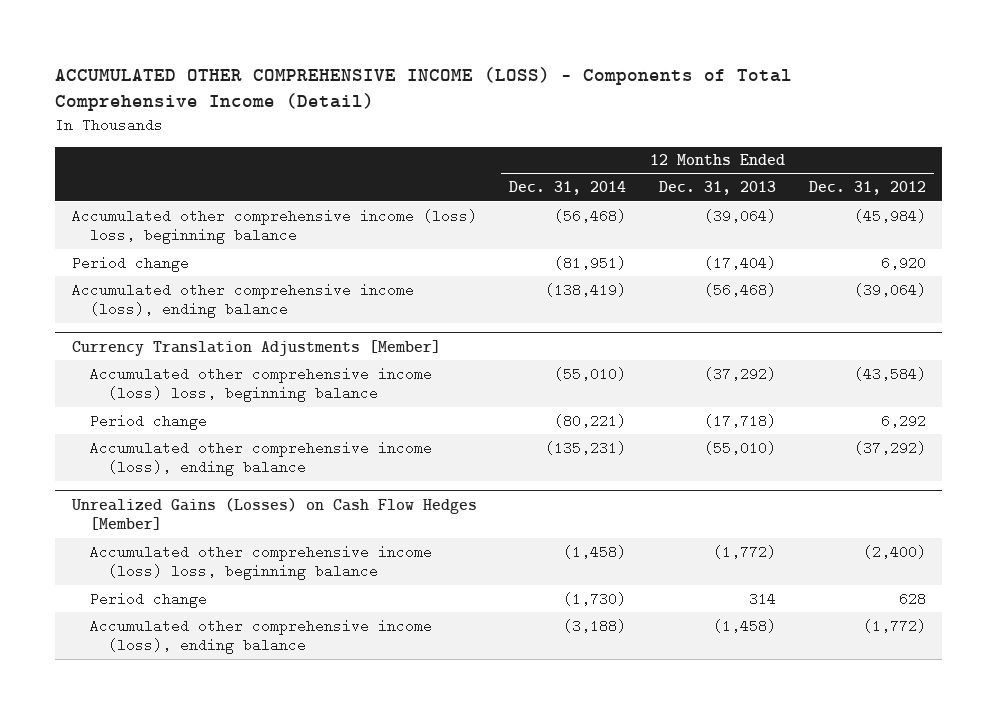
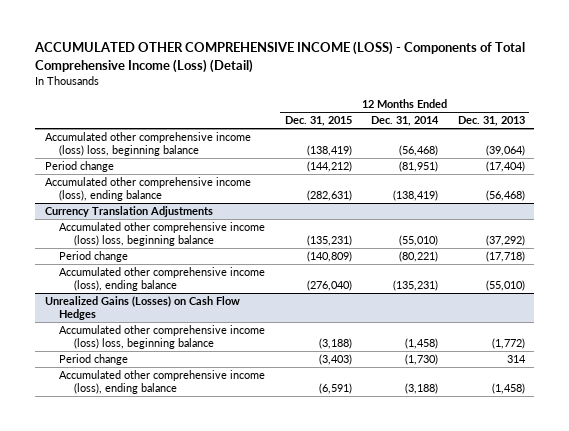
[55,67,793,112] ACCUMULATED OTHER COMPREHENSIVE INCOME (LOSS) - Components of Total Comprehensive Income (Detail) -> [34,41,526,73] ACCUMULATED OTHER COMPREHENSIVE INCOME (LOSS) - Components of Total Comprehensive Income (Loss) (Detail)
[808,181,926,196] Dec. 31, 2012 -> none
none -> [284,116,352,127] Dec. 31, 2015
[71,339,441,356] Currency Translation Adjustments [Member] -> [44,206,213,218] Currency Translation Adjustments
[70,497,477,531] Unrealized Gains (Losses) on Cash Flow Hedges [Member] -> [44,296,240,321] Unrealized Gains (Losses) on Cash Flow Hedges

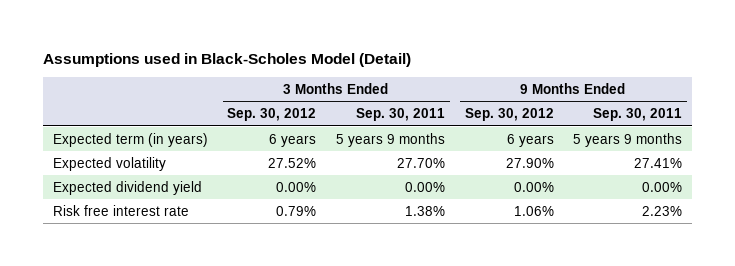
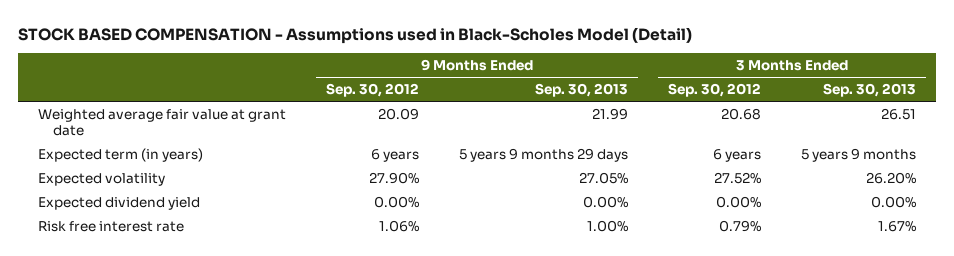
[43,53,412,68] Assumptions used in Black-Scholes Model (Detail) -> [18,26,693,44] STOCK BASED COMPENSATION - Assumptions used in Black-Scholes Model (Detail)
[356,108,446,122] Sep. 30, 2011 -> none
[593,108,683,122] Sep. 30, 2011 -> none
none -> [535,83,629,98] Sep. 30, 2013
none -> [822,83,916,98] Sep. 30, 2013
none -> [38,108,287,137] Weighted average fair value at grant date

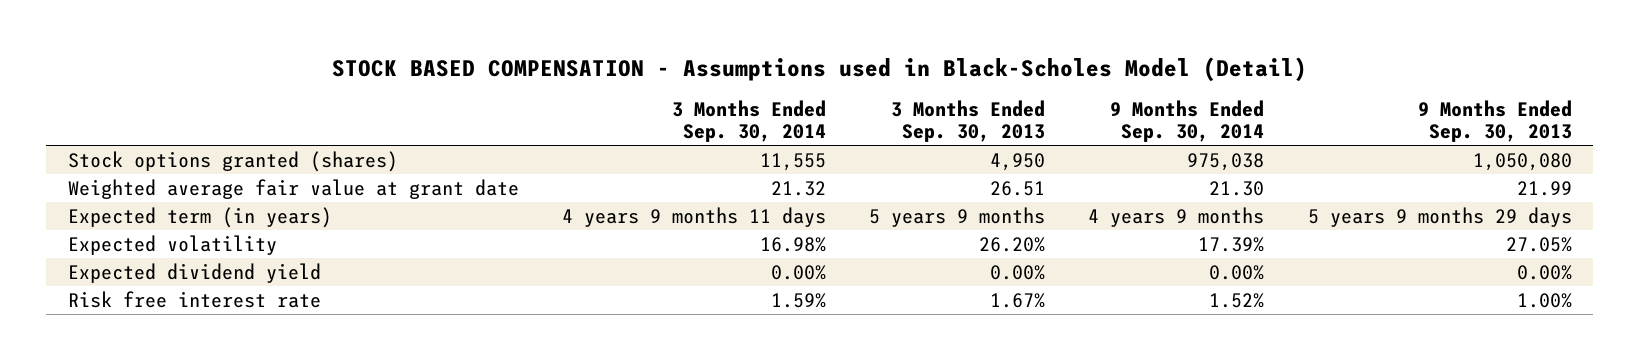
[326,83,420,98] Sep. 30, 2012 -> none
[667,83,761,98] Sep. 30, 2012 -> none
none -> [671,100,826,143] 3 Months Ended Sep. 30, 2014
none -> [1110,100,1265,143] 9 Months Ended Sep. 30, 2014
none -> [67,150,398,172] Stock options granted (shares)

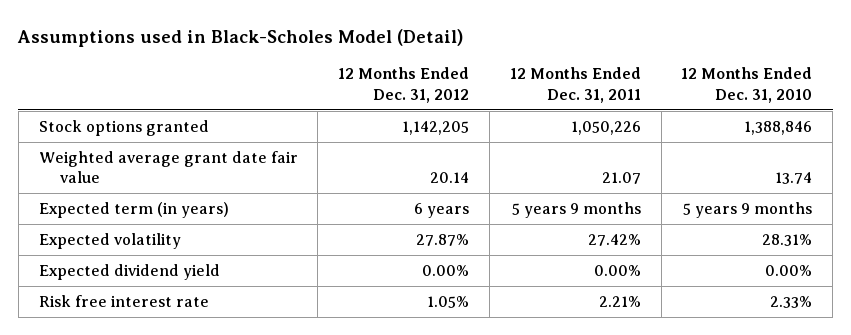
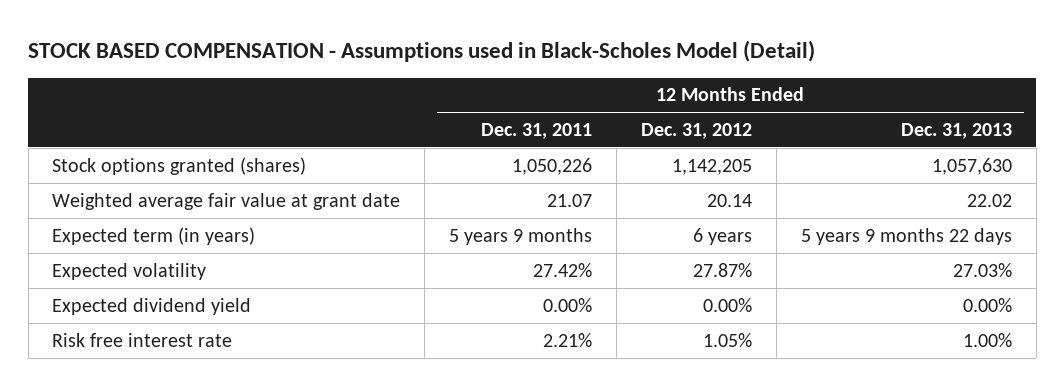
[17,28,464,47] Assumptions used in Black-Scholes Model (Detail) -> [28,40,816,63] STOCK BASED COMPENSATION - Assumptions used in Black-Scholes Model (Detail)
[681,67,813,103] 12 Months Ended Dec. 31, 2010 -> none
none -> [900,122,1012,139] Dec. 31, 2013
[38,119,209,136] Stock options granted -> [52,156,307,175] Stock options granted (shares)
[38,150,298,184] Weighted average grant date fair value -> [52,192,401,210] Weighted average fair value at grant date

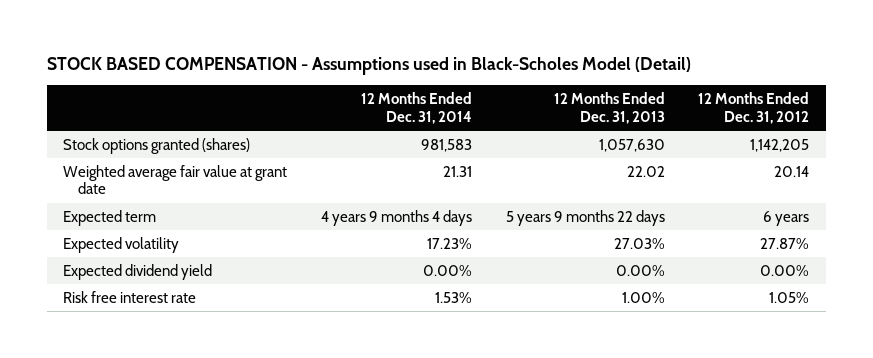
[481,122,593,139] Dec. 31, 2011 -> none
none -> [361,92,473,124] 12 Months Ended Dec. 31, 2014
[52,226,256,245] Expected term (in years) -> [63,209,157,226] Expected term

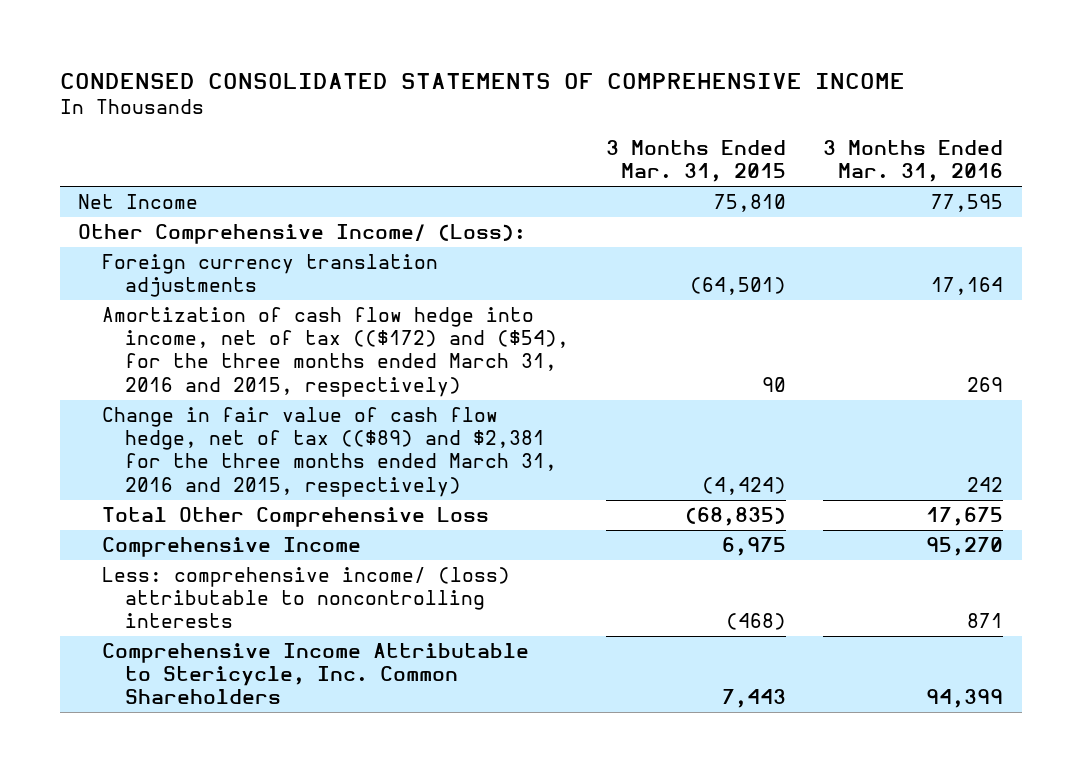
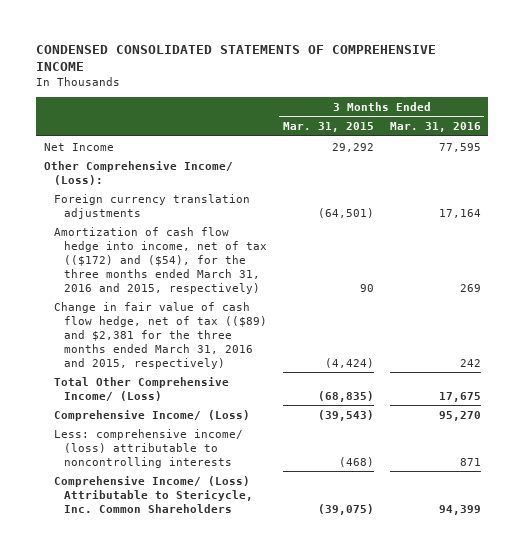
[713,194,786,213] 75,810 -> [332,142,375,152] 29,292
[101,507,489,528] Total Other Comprehensive Loss -> [54,376,230,401] Total Other Comprehensive Income/ (Loss)
[101,537,361,558] Comprehensive Income -> [54,409,251,421] Comprehensive Income/ (Loss)
[721,537,786,557] 6,975 -> [318,409,375,421] (39,543)
[101,643,529,705] Comprehensive Income Attributable to Stericycle, Inc. Common Shareholders -> [54,475,254,513] Comprehensive Income/ (Loss) Attributable to Stericycle, Inc. Common Shareholders
[721,689,786,709] 7,443 -> [318,503,375,515] (39,075)

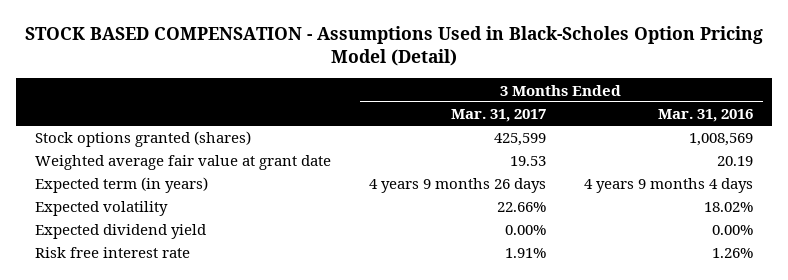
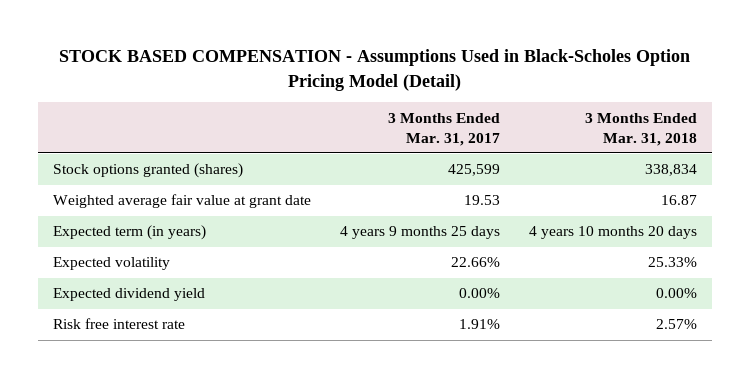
[658,108,754,122] Mar. 31, 2016 -> none
none -> [585,112,698,146] 3 Months Ended Mar. 31, 2018
[369,178,547,194] 4 years 9 months 26 days -> [340,226,501,240] 4 years 9 months 25 days

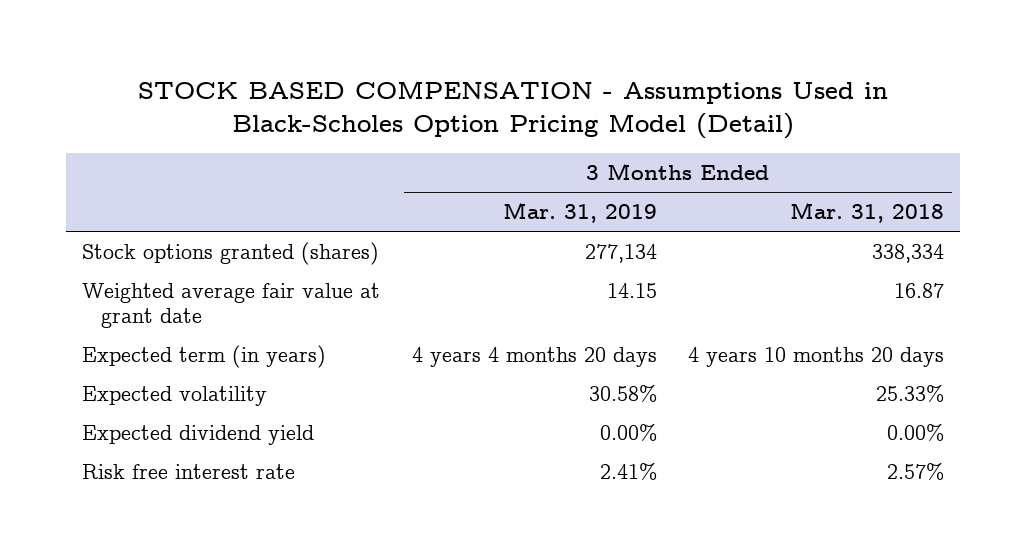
[388,112,501,146] 3 Months Ended Mar. 31, 2017 -> none
none -> [502,202,657,224] Mar. 31, 2019
[645,164,698,177] 338,834 -> [872,243,945,263] 338,334

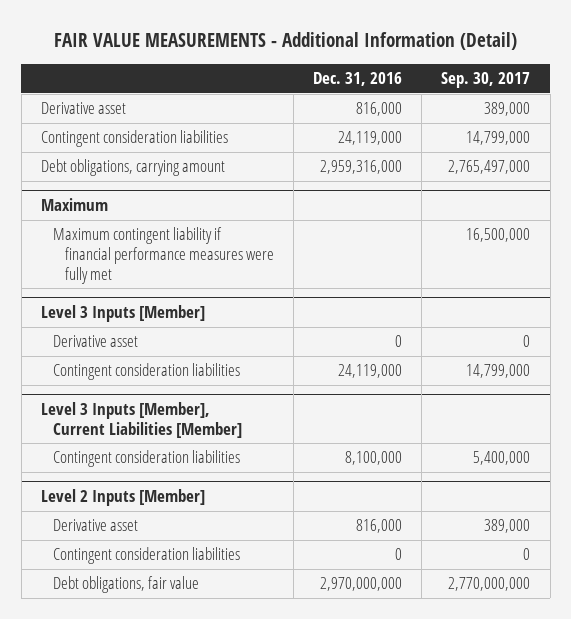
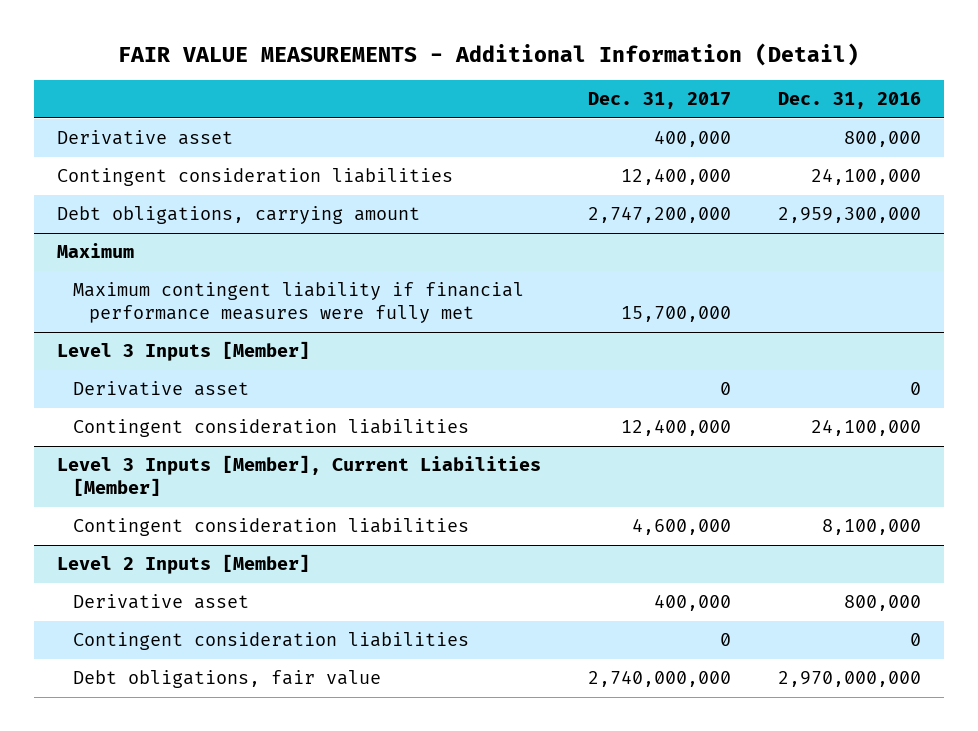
[441,72,531,89] Sep. 30, 2017 -> none
none -> [588,92,732,110] Dec. 31, 2017
[356,102,403,117] 816,000 -> [843,131,921,148] 800,000
[338,131,403,146] 24,119,000 -> [810,169,921,186] 24,100,000
[320,160,403,175] 2,959,316,000 -> [777,207,921,224] 2,959,300,000
[338,364,403,379] 24,119,000 -> [810,420,921,437] 24,100,000
[356,519,403,534] 816,000 -> [843,595,921,612] 800,000

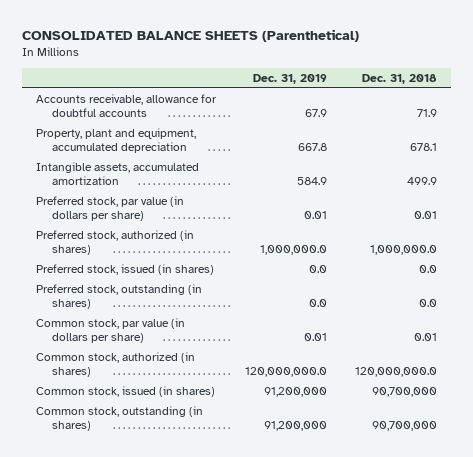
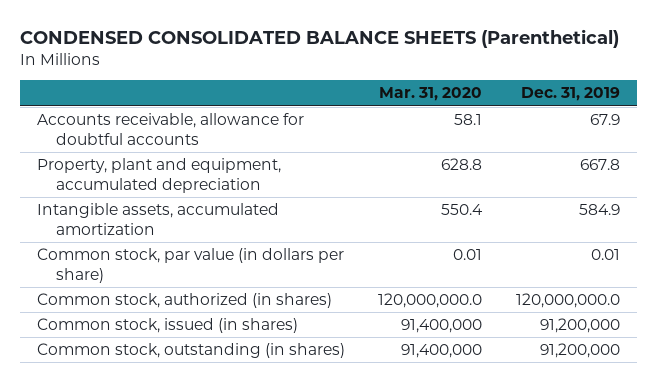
[21,29,359,43] CONSOLIDATED BALANCE SHEETS (Parenthetical) -> [19,28,619,48] CONDENSED CONSOLIDATED BALANCE SHEETS (Parenthetical)
[362,74,438,85] Dec. 31, 2018 -> none
none -> [379,87,483,102] Mar. 31, 2020
[36,195,185,222] Preferred stock, par value (in dollars per share) -> none
[36,229,195,256] Preferred stock, authorized (in shares) -> none
[36,263,215,275] Preferred stock, issued (in shares) -> none
[36,283,203,310] Preferred stock, outstanding (in shares) -> none

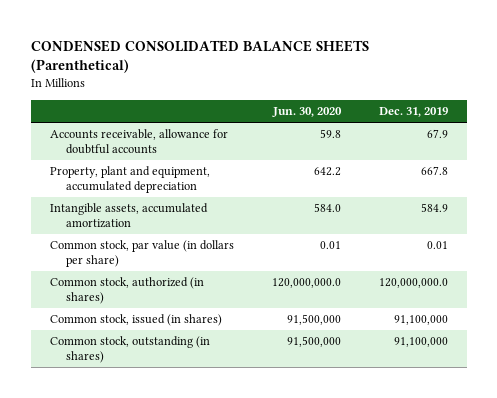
[379,87,483,102] Mar. 31, 2020 -> none
none -> [271,107,342,118] Jun. 30, 2020
[540,318,621,334] 91,200,000 -> [393,315,448,326] 91,100,000
[540,343,621,359] 91,200,000 -> [393,337,448,348] 91,100,000

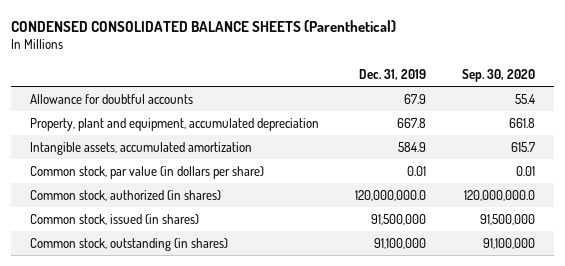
[271,107,342,118] Jun. 30, 2020 -> none
none -> [462,69,536,83] Sep. 30, 2020
[49,129,228,155] Accounts receivable, allowance for doubtful accounts -> [29,93,193,104] Allowance for doubtful accounts
[393,315,448,326] 91,100,000 -> [371,213,427,225] 91,500,000

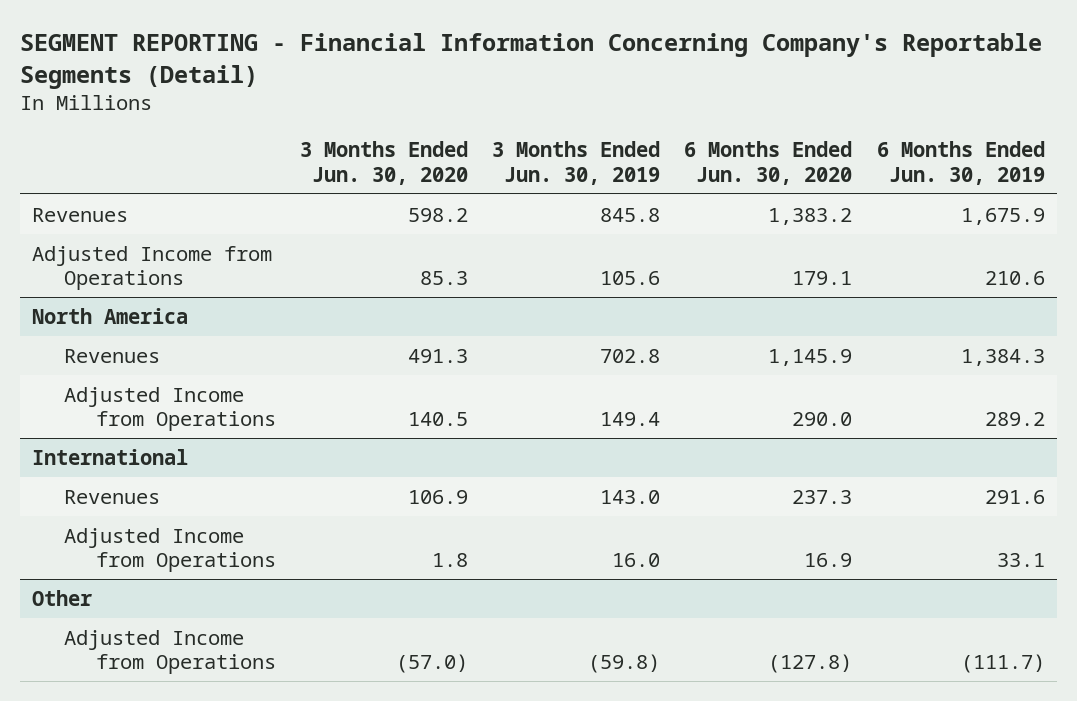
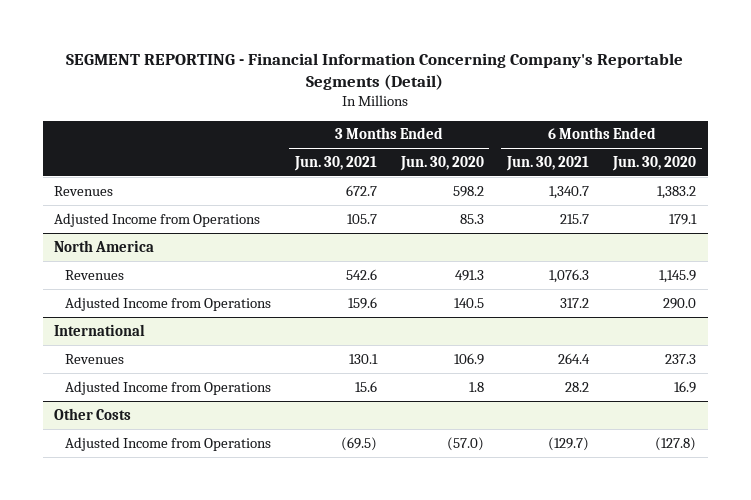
[492,141,661,185] 3 Months Ended Jun. 30, 2019 -> none
[876,141,1045,185] 6 Months Ended Jun. 30, 2019 -> none
none -> [293,155,377,171] Jun. 30, 2021
none -> [506,155,590,171] Jun. 30, 2021
[32,589,93,606] Other -> [54,407,132,420] Other Costs

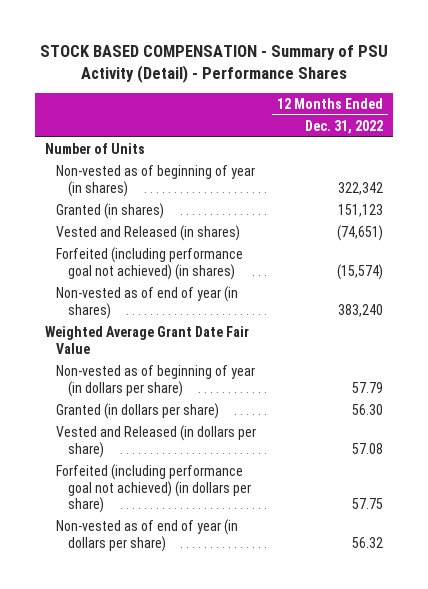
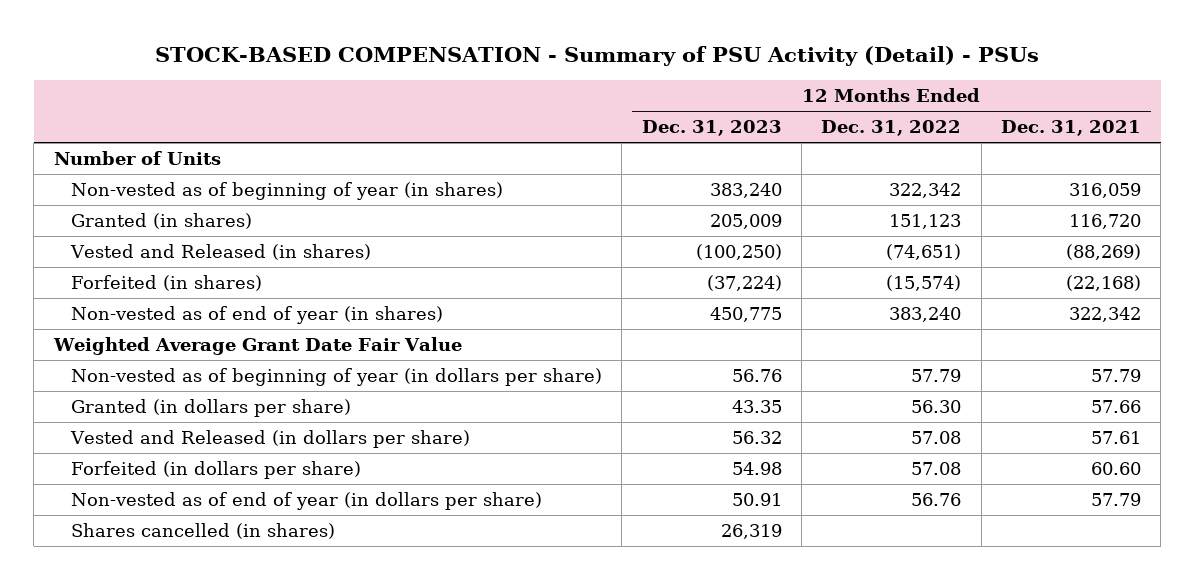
[39,44,388,83] STOCK BASED COMPENSATION - Summary of PSU Activity (Detail) - Performance Shares -> [155,46,1040,67] STOCK-BASED COMPENSATION - Summary of PSU Activity (Detail) - PSUs
none -> [641,120,782,137] Dec. 31, 2023
none -> [1001,120,1142,137] Dec. 31, 2021
[56,247,244,280] Forfeited (including performance goal not achieved) (in shares) -> [71,275,263,292] Forfeited (in shares)
[56,464,251,514] Forfeited (including performance goal not achieved) (in dollars per share) -> [71,461,362,480] Forfeited (in dollars per share)
[352,498,384,510] 57.75 -> [911,462,962,476] 57.08
[352,536,384,548] 56.32 -> [911,493,962,507] 56.76
none -> [71,523,336,540] Shares cancelled (in shares)

